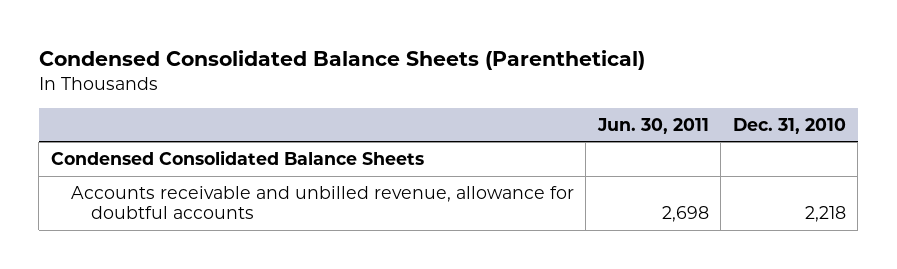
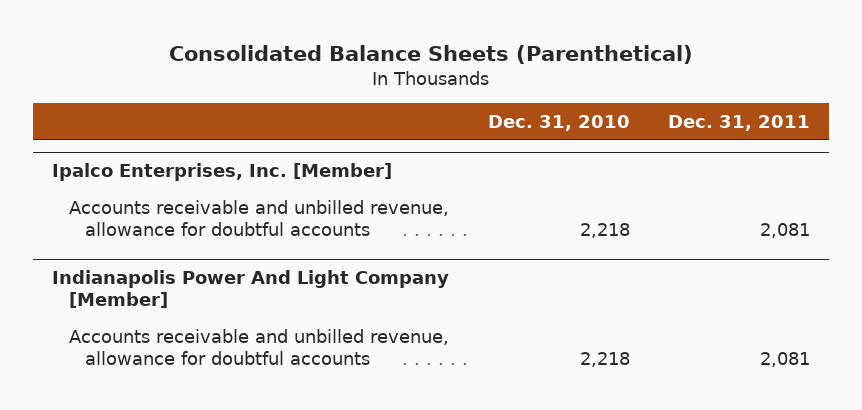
[38,50,645,71] Condensed Consolidated Balance Sheets (Parenthetical) -> [169,45,694,65] Consolidated Balance Sheets (Parenthetical)
[596,117,709,134] Jun. 30, 2011 -> none
none -> [668,115,811,132] Dec. 31, 2011
[50,149,424,165] Condensed Consolidated Balance Sheets -> none
none -> [52,162,393,181] Ipalco Enterprises, Inc. [Member]
none -> [52,269,450,309] Indianapolis Power And Light Company [Member]
none -> [68,328,449,366] Accounts receivable and unbilled revenue, allowance for doubtful accounts

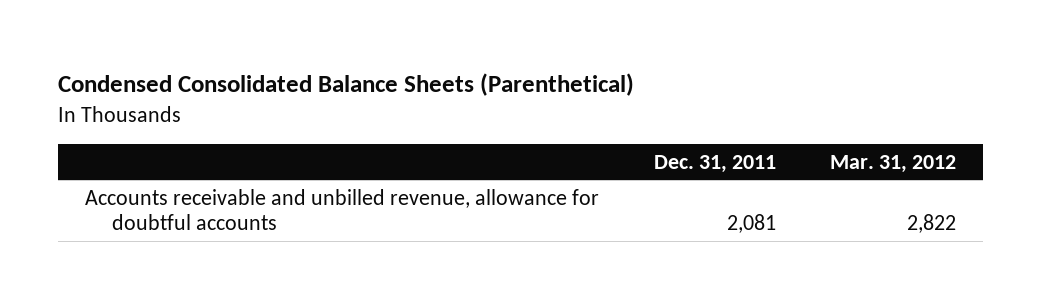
[169,45,694,65] Consolidated Balance Sheets (Parenthetical) -> [58,73,635,97] Condensed Consolidated Balance Sheets (Parenthetical)
[487,115,630,132] Dec. 31, 2010 -> none
none -> [830,154,957,173] Mar. 31, 2012
[52,162,393,181] Ipalco Enterprises, Inc. [Member] -> none
[52,269,450,309] Indianapolis Power And Light Company [Member] -> none
[68,328,449,366] Accounts receivable and unbilled revenue, allowance for doubtful accounts -> none

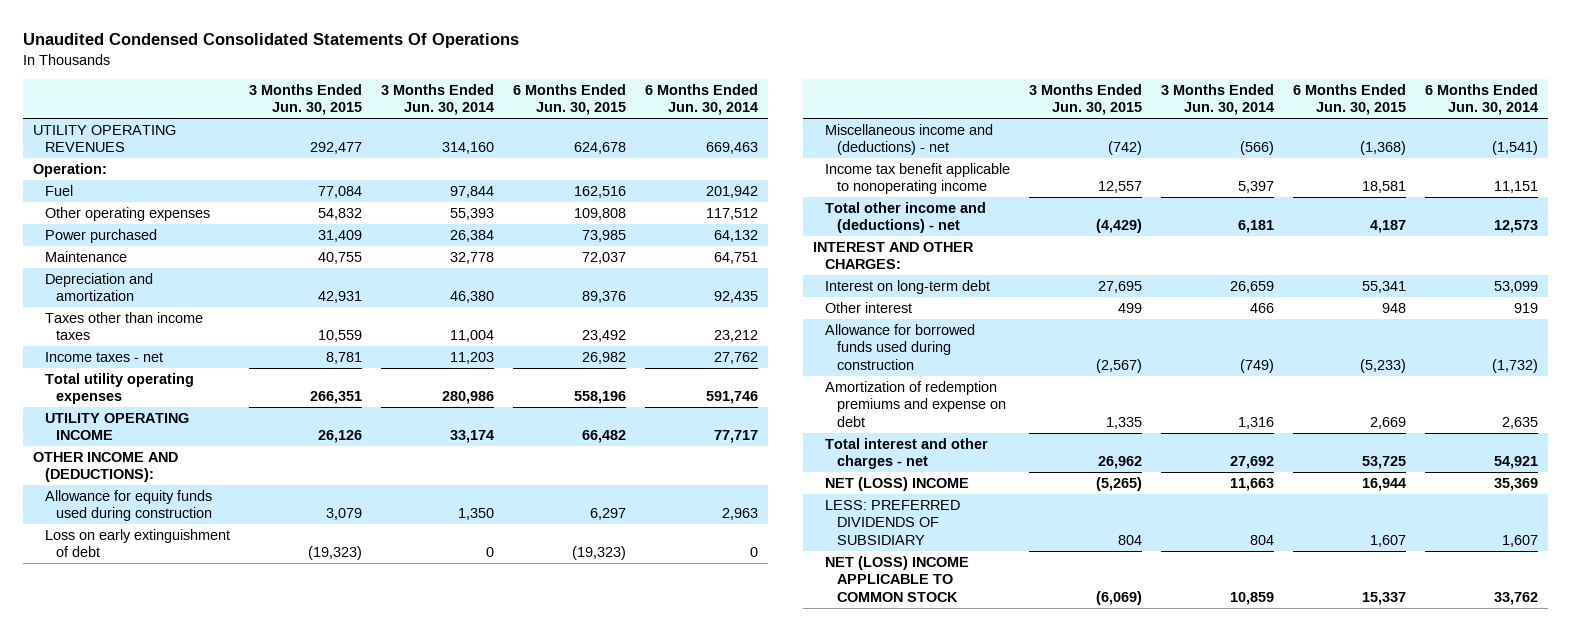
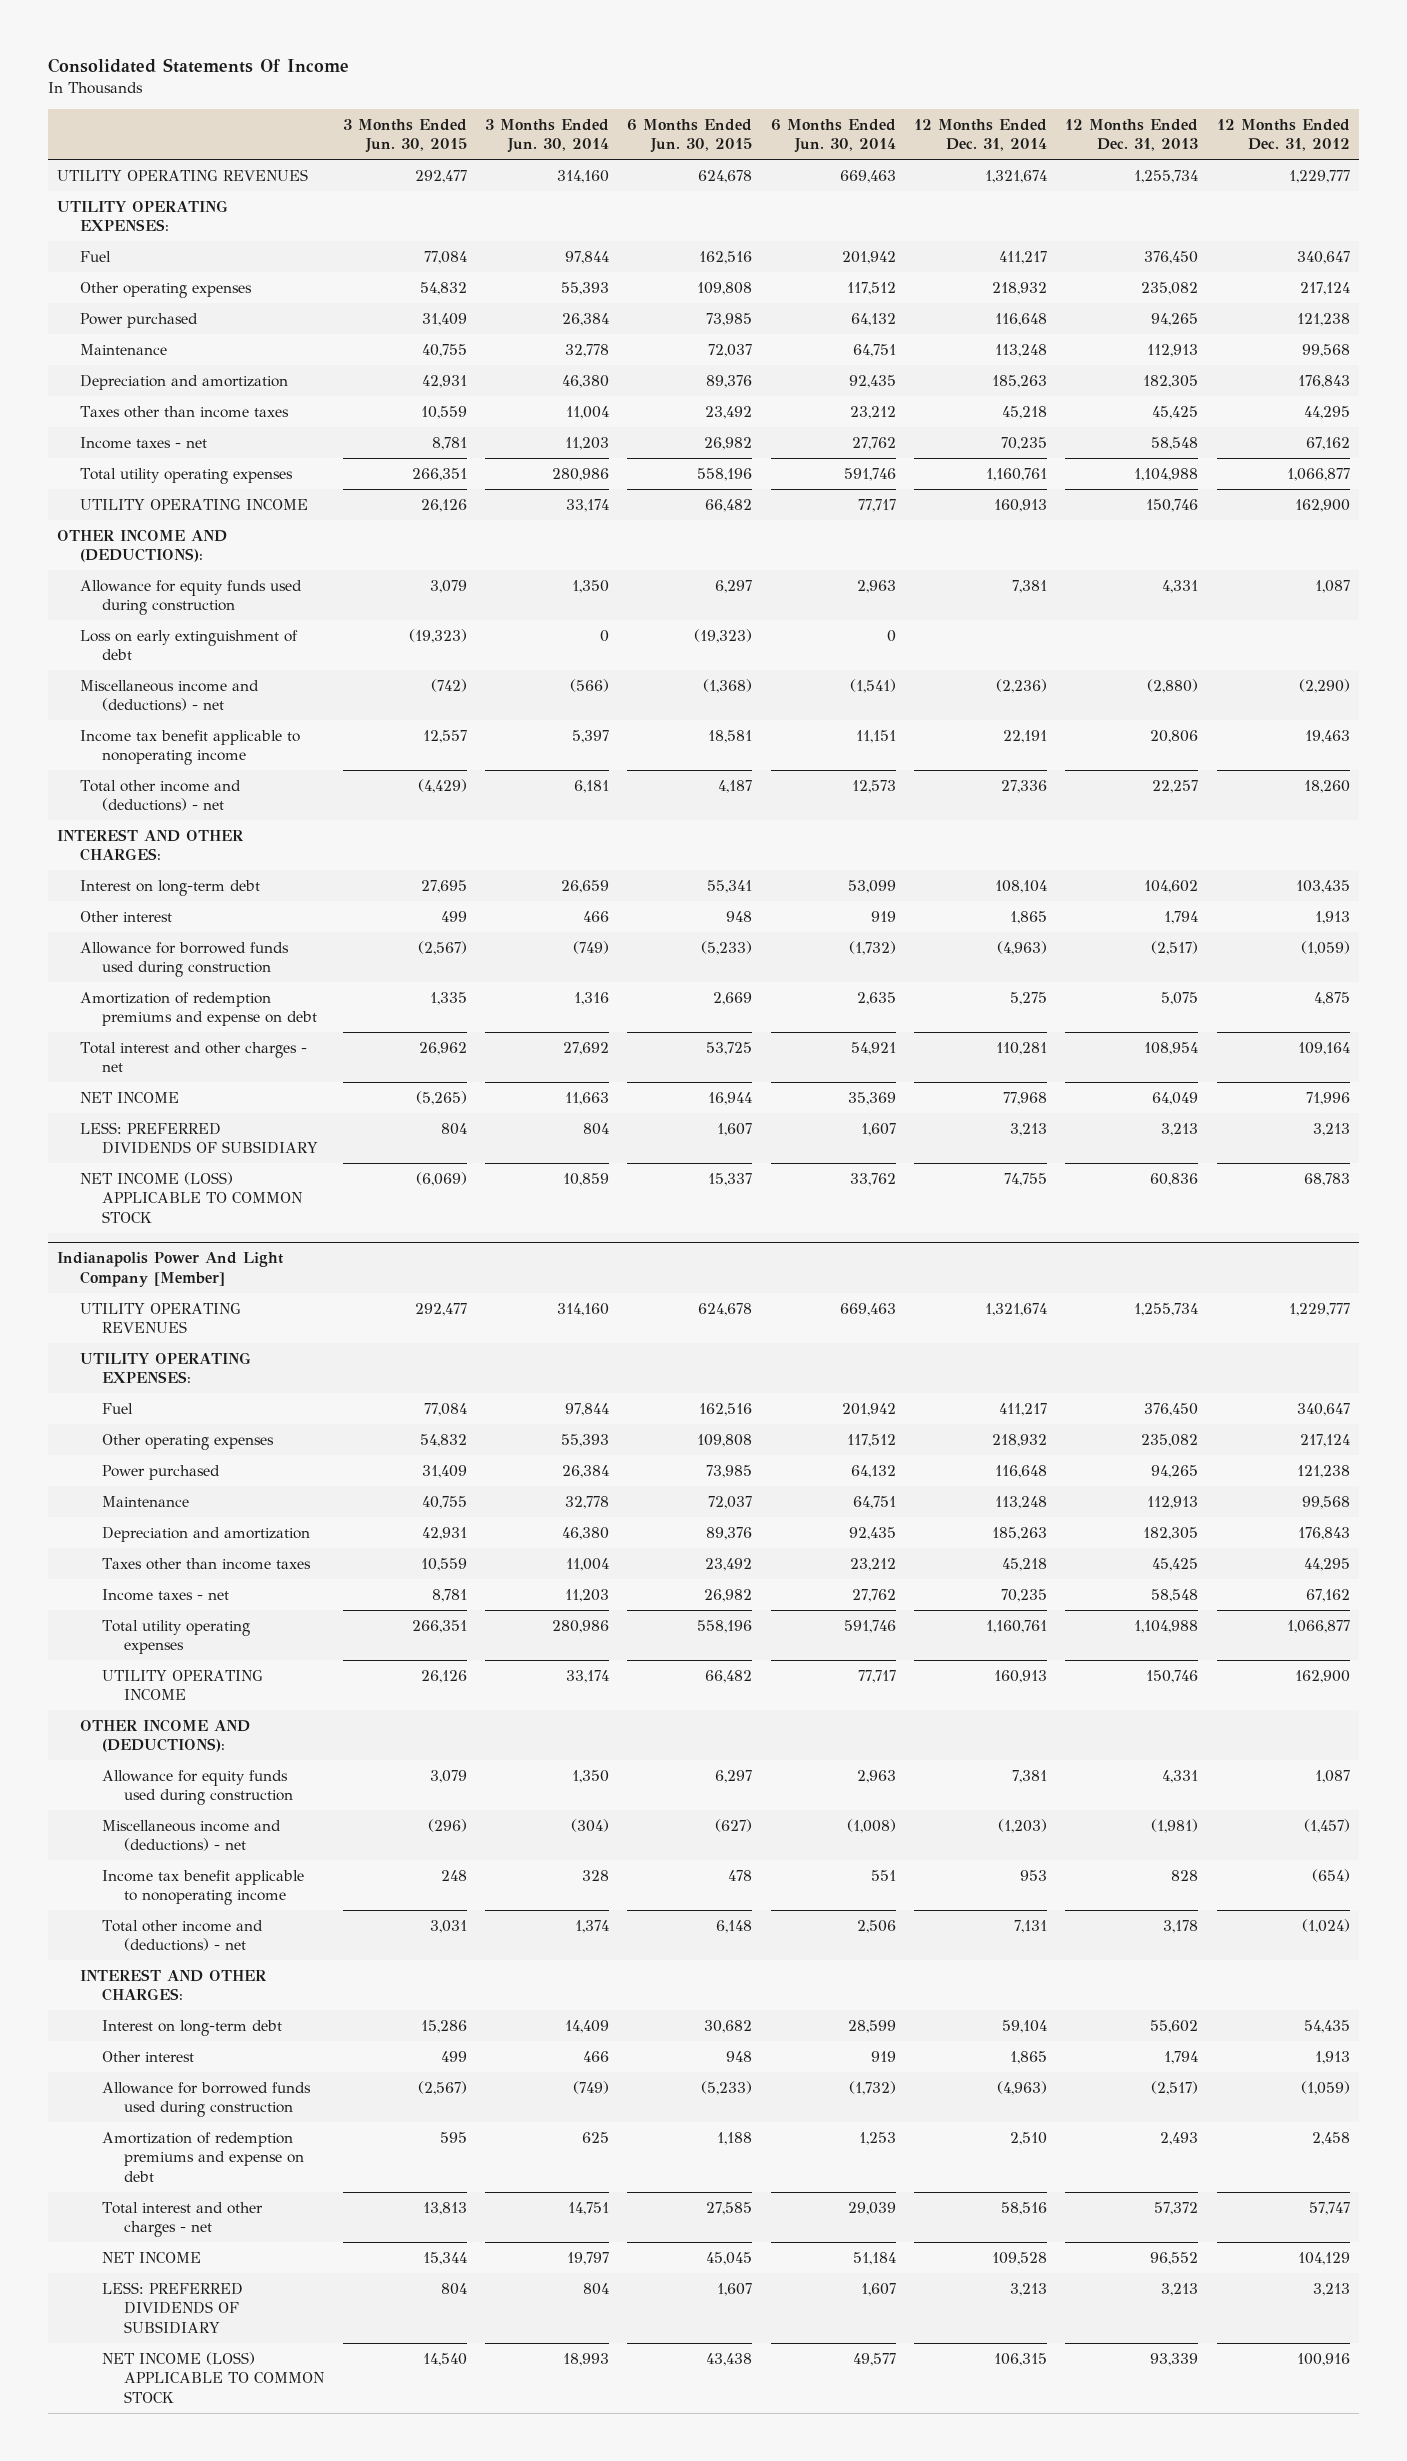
[23,33,520,49] Unaudited Condensed Consolidated Statements Of Operations -> [48,58,350,74] Consolidated Statements Of Income
none -> [913,118,1047,152] 12 Months Ended Dec. 31, 2014
none -> [1065,118,1199,152] 12 Months Ended Dec. 31, 2013
none -> [1216,118,1350,152] 12 Months Ended Dec. 31, 2012
[32,162,107,177] Operation: -> none
none -> [57,199,229,232] UTILITY OPERATING EXPENSES:
[824,476,969,491] NET (LOSS) INCOME -> [79,1091,179,1103] NET INCOME
[824,555,969,602] NET (LOSS) INCOME APPLICABLE TO COMMON STOCK -> [79,1171,303,1223] NET INCOME (LOSS) APPLICABLE TO COMMON STOCK
none -> [57,1252,284,1288] Indianapolis Power And Light Company [Member]
none -> [79,1302,241,1334] UTILITY OPERATING REVENUES
none -> [79,1351,251,1384] UTILITY OPERATING EXPENSES:
none -> [102,1402,134,1414] Fuel
none -> [102,1433,275,1450] Other operating expenses
none -> [102,1464,221,1480] Power purchased
none -> [102,1495,190,1507] Maintenance
none -> [102,1526,311,1542] Depreciation and amortization
none -> [102,1557,312,1570] Taxes other than income taxes
none -> [102,1588,230,1601] Income taxes - net
none -> [102,1619,251,1655] Total utility operating expenses
none -> [102,1669,264,1701] UTILITY OPERATING INCOME
none -> [79,1718,250,1753] OTHER INCOME AND (DEDUCTIONS):
none -> [102,1769,294,1806] Allowance for equity funds used during construction
none -> [102,1819,282,1852] Miscellaneous income and (deductions) - net
none -> [102,1869,305,1906] Income tax benefit applicable to nonoperating income
none -> [102,1919,264,1952] Total other income and (deductions) - net
none -> [79,1968,266,2002] INTEREST AND OTHER CHARGES:
none -> [102,2019,283,2036] Interest on long-term debt
none -> [102,2050,195,2062] Other interest
none -> [102,2081,312,2118] Allowance for borrowed funds used during construction
none -> [102,2131,305,2182] Amortization of redemption premiums and expense on debt
none -> [102,2201,264,2238] Total interest and other charges - net
none -> [102,2251,202,2263] NET INCOME
none -> [102,2281,244,2334] LESS: PREFERRED DIVIDENDS OF SUBSIDIARY
none -> [102,2351,325,2403] NET INCOME (LOSS) APPLICABLE TO COMMON STOCK

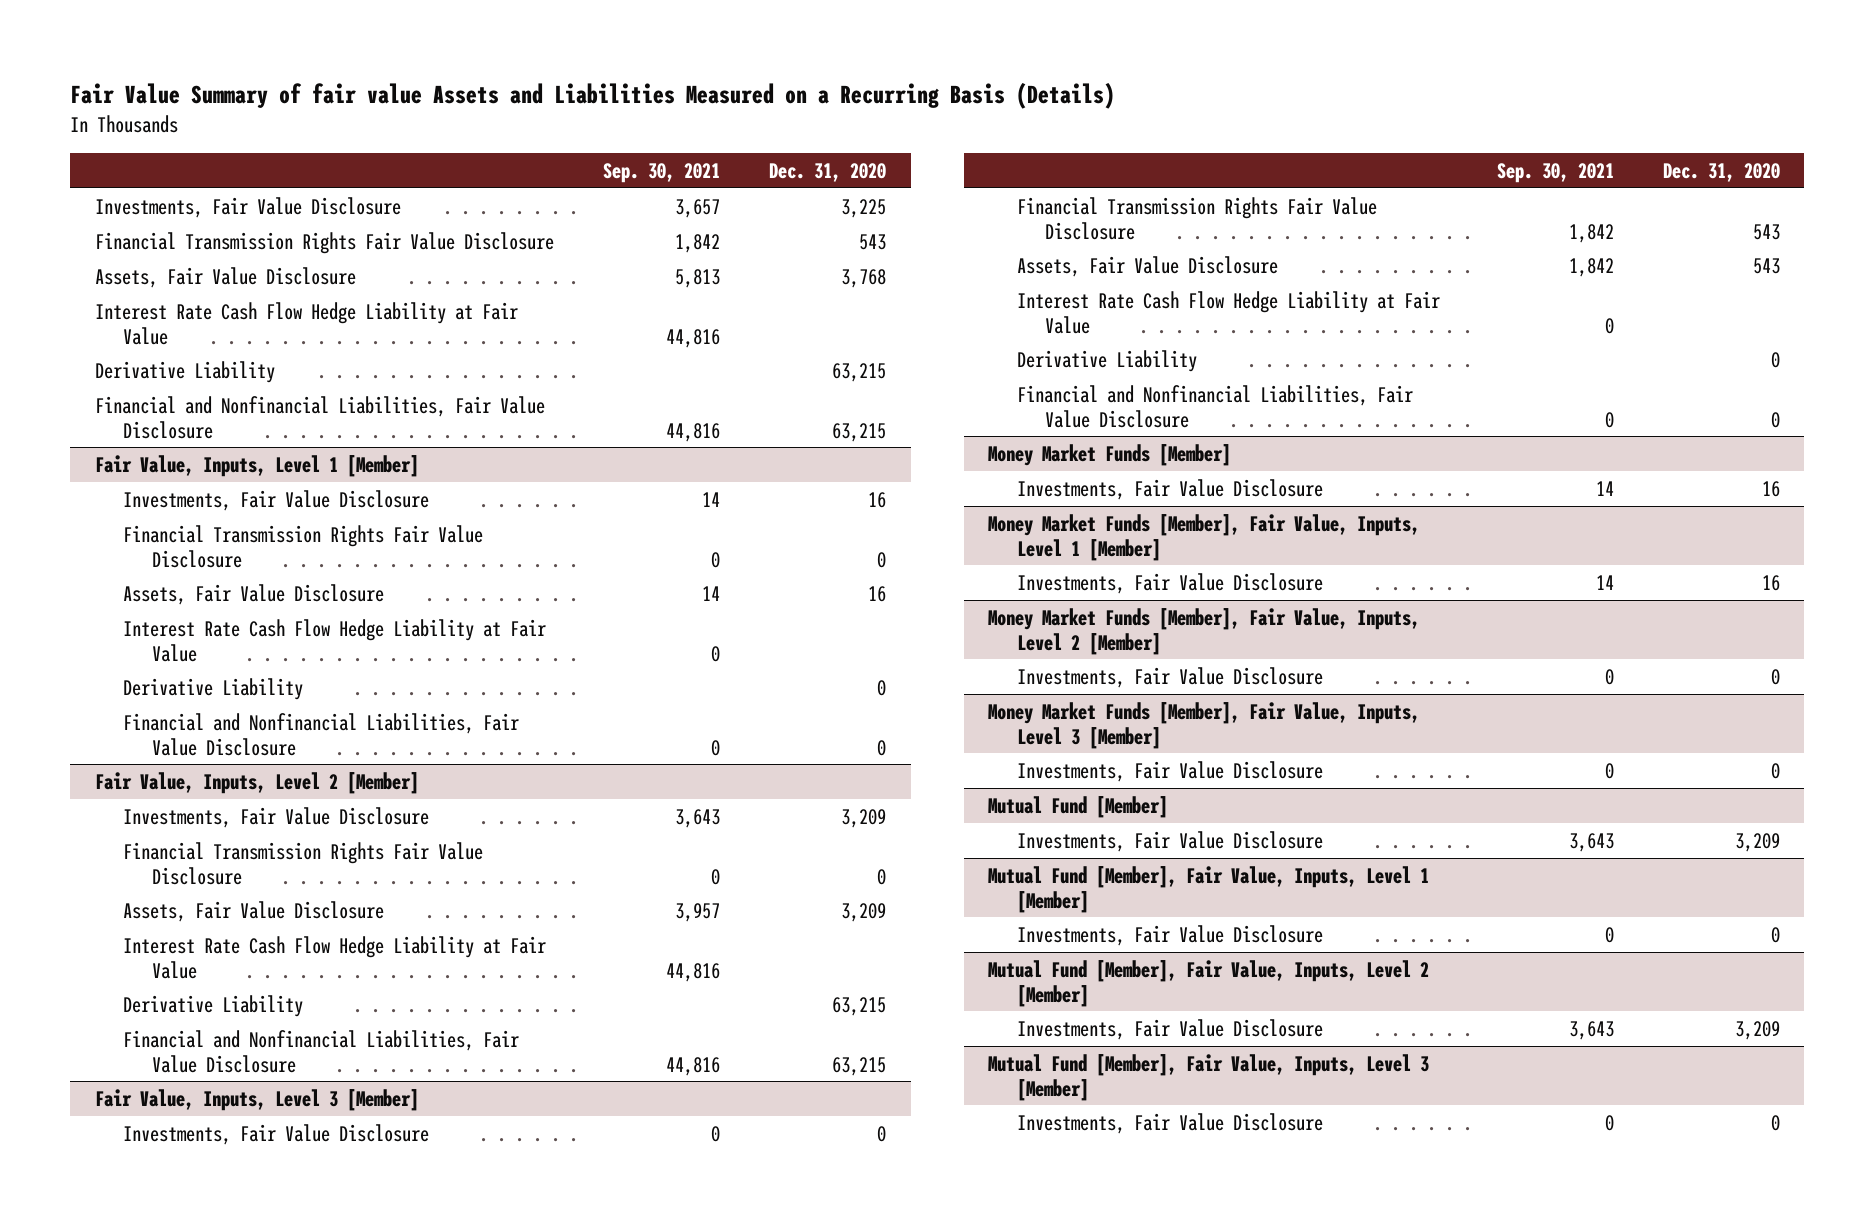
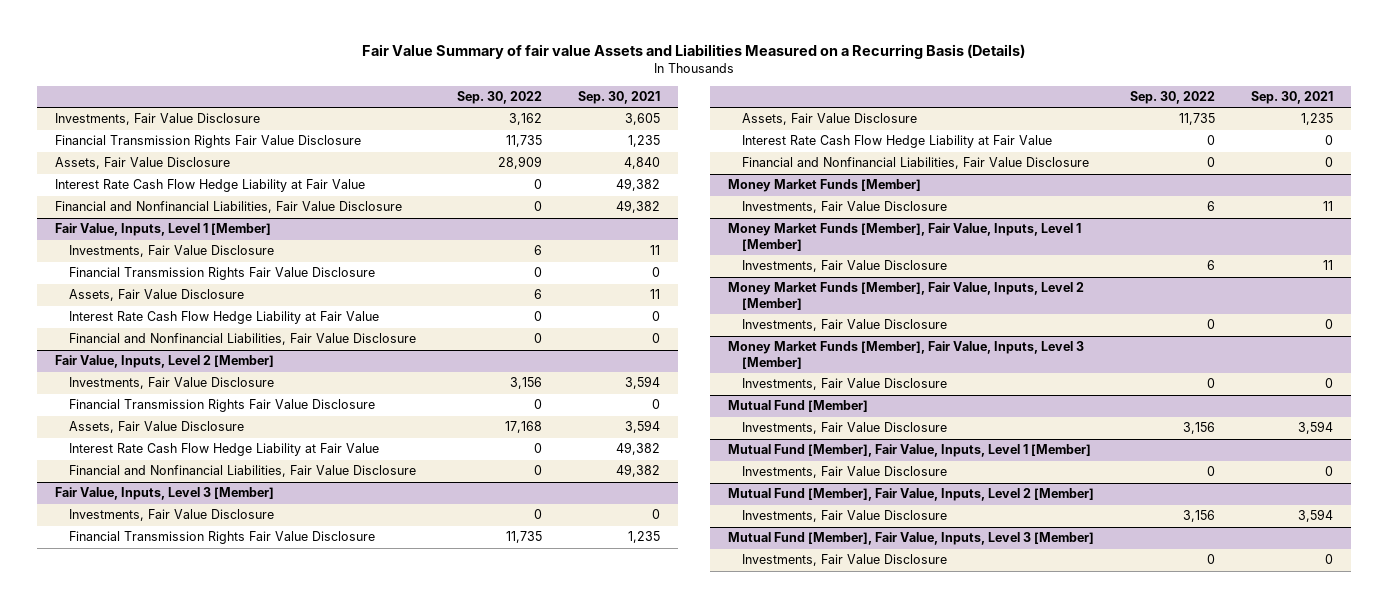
[769,162,887,182] Dec. 31, 2020 -> none
none -> [456,91,542,105] Sep. 30, 2022
[94,360,275,383] Derivative Liability -> none
[674,198,720,218] 3,657 -> [625,113,661,126] 3,605
[674,233,720,253] 1,842 -> [628,135,661,148] 1,235
[674,268,720,288] 5,813 -> [624,157,661,170] 4,840
[665,328,720,348] 44,816 -> [616,178,661,192] 49,382
[665,422,720,442] 44,816 -> [616,200,661,214] 49,382
[701,491,720,507] 14 -> [650,245,661,256] 11
[701,585,720,601] 14 -> [650,289,661,300] 11
[123,677,304,700] Derivative Liability -> none
[674,808,720,828] 3,643 -> [625,376,661,390] 3,594
[123,994,304,1017] Derivative Liability -> none
[674,902,720,922] 3,957 -> [625,420,661,434] 3,594
[665,962,720,982] 44,816 -> [616,442,661,456] 49,382
[665,1056,720,1076] 44,816 -> [616,464,661,478] 49,382
[1568,223,1614,243] 1,842 -> [628,531,661,544] 1,235
[1568,257,1614,277] 1,842 -> [1301,113,1334,126] 1,235
[1016,349,1197,372] Derivative Liability -> none
[1595,480,1614,496] 14 -> [1323,201,1334,212] 11
[1595,574,1614,590] 14 -> [1323,260,1334,271] 11
[1568,832,1614,852] 3,643 -> [1298,421,1334,435] 3,594
[1568,1020,1614,1040] 3,643 -> [1298,509,1334,523] 3,594

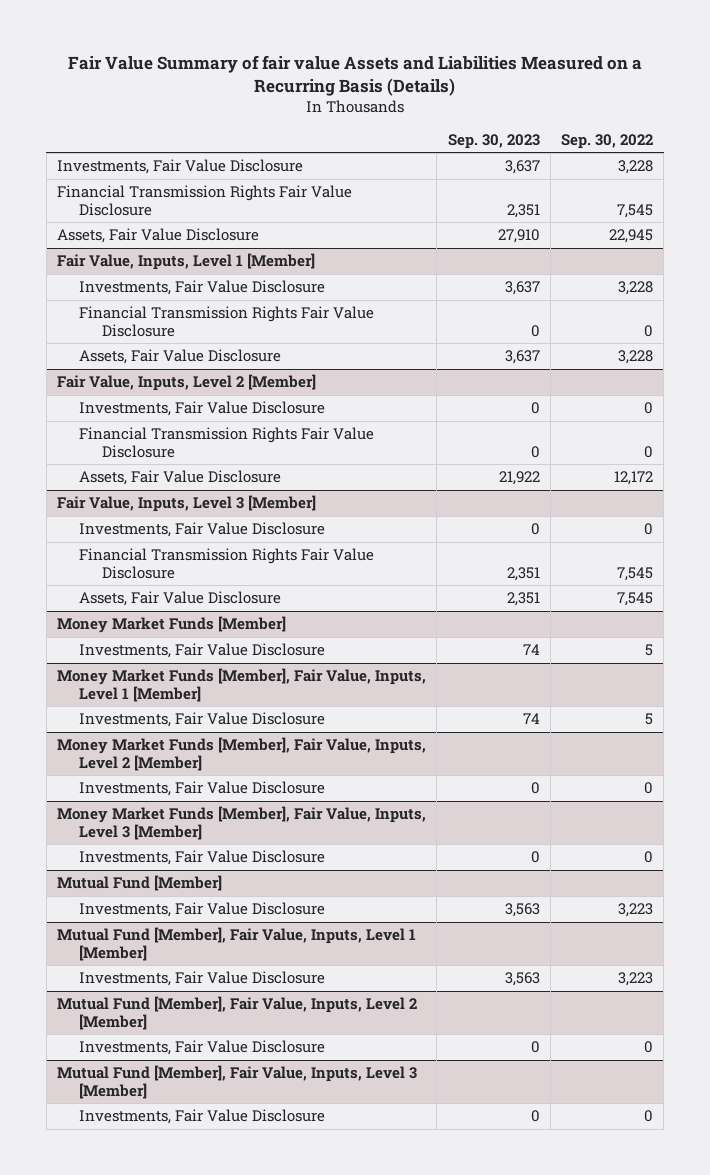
[578,91,661,105] Sep. 30, 2021 -> none
none -> [447,133,540,149] Sep. 30, 2023
[54,179,365,193] Interest Rate Cash Flow Hedge Liability at Fair Value -> none
[54,201,402,214] Financial and Nonfinancial Liabilities, Fair Value Disclosure -> none
[508,113,542,126] 3,162 -> [618,160,654,175] 3,228
[505,135,542,148] 11,735 -> [617,203,654,218] 7,545
[497,156,542,170] 28,909 -> [609,229,654,244] 22,945
[533,245,542,256] 6 -> [618,281,654,296] 3,228
[68,311,379,325] Interest Rate Cash Flow Hedge Liability at Fair Value -> none
[68,333,416,346] Financial and Nonfinancial Liabilities, Fair Value Disclosure -> none
[533,289,542,300] 6 -> [618,350,654,365] 3,228
[509,377,542,390] 3,156 -> [644,402,654,415] 0
[68,443,379,457] Interest Rate Cash Flow Hedge Liability at Fair Value -> none
[68,465,416,478] Financial and Nonfinancial Liabilities, Fair Value Disclosure -> none
[504,421,542,434] 17,168 -> [614,471,654,486] 12,172
[741,135,1052,149] Interest Rate Cash Flow Hedge Liability at Fair Value -> none
[741,157,1089,170] Financial and Nonfinancial Liabilities, Fair Value Disclosure -> none
[505,531,542,544] 11,735 -> [617,566,654,581] 7,545
[1178,113,1215,126] 11,735 -> [617,592,654,607] 7,545
[1206,201,1215,212] 6 -> [645,644,654,657] 5
[1206,260,1215,271] 6 -> [645,713,654,726] 5
[1182,422,1215,435] 3,156 -> [618,903,654,918] 3,223
[1206,466,1215,477] 0 -> [618,972,654,987] 3,223
[1182,510,1215,523] 3,156 -> [644,1041,654,1054] 0

